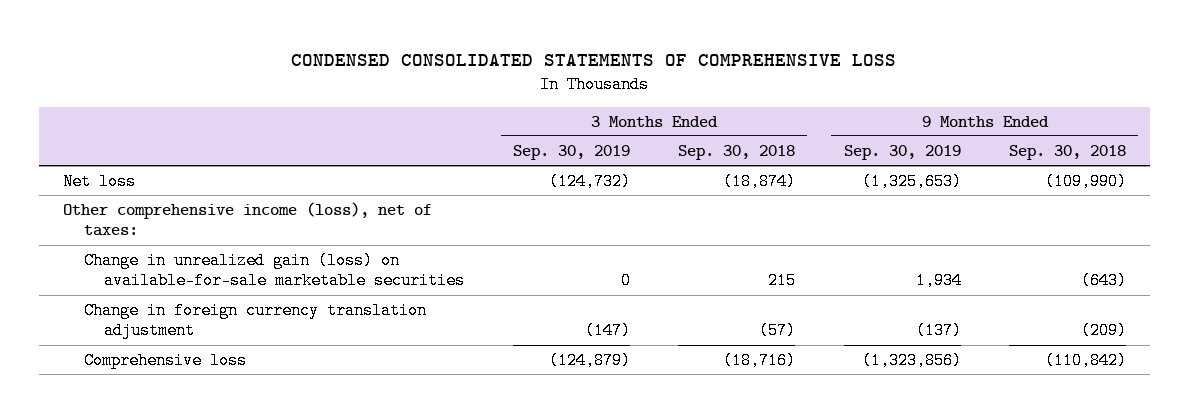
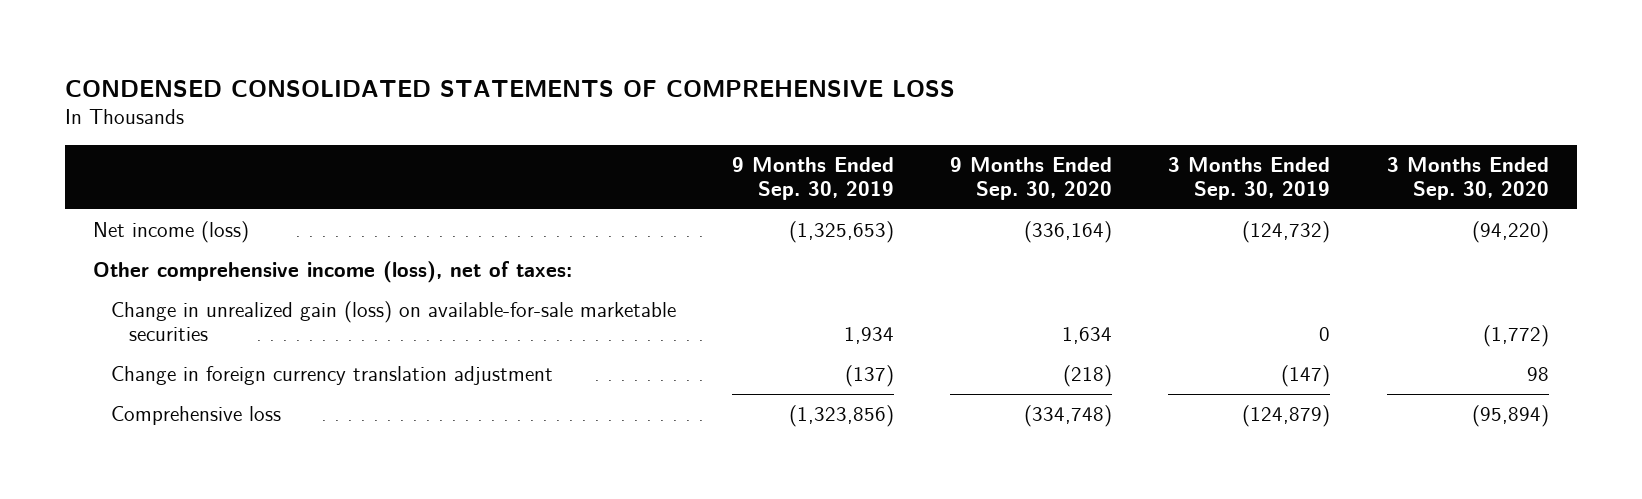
[678,144,796,160] Sep. 30, 2018 -> none
[1008,144,1126,160] Sep. 30, 2018 -> none
none -> [950,156,1113,200] 9 Months Ended Sep. 30, 2020
none -> [1386,156,1549,200] 3 Months Ended Sep. 30, 2020
[62,172,136,190] Net loss -> [93,221,250,244] Net income (loss)

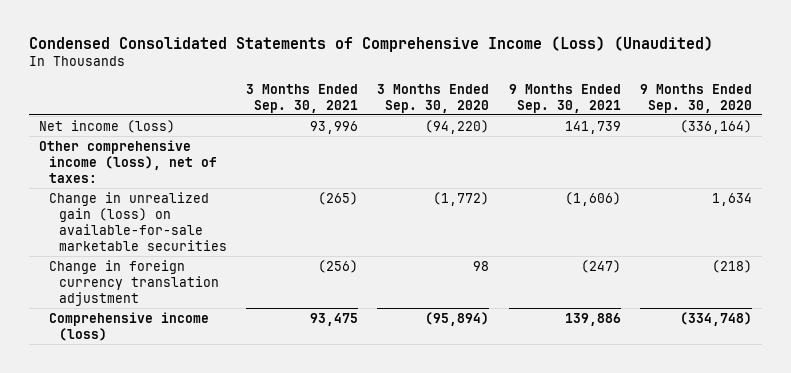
[64,79,955,97] CONDENSED CONSOLIDATED STATEMENTS OF COMPREHENSIVE LOSS -> [29,35,714,52] Condensed Consolidated Statements of Comprehensive Income (Loss) (Unaudited)
[732,156,895,200] 9 Months Ended Sep. 30, 2019 -> none
[1168,156,1331,200] 3 Months Ended Sep. 30, 2019 -> none
none -> [246,83,359,113] 3 Months Ended Sep. 30, 2021
none -> [508,83,621,113] 9 Months Ended Sep. 30, 2021
[111,406,282,426] Comprehensive loss -> [48,311,209,341] Comprehensive income (loss)

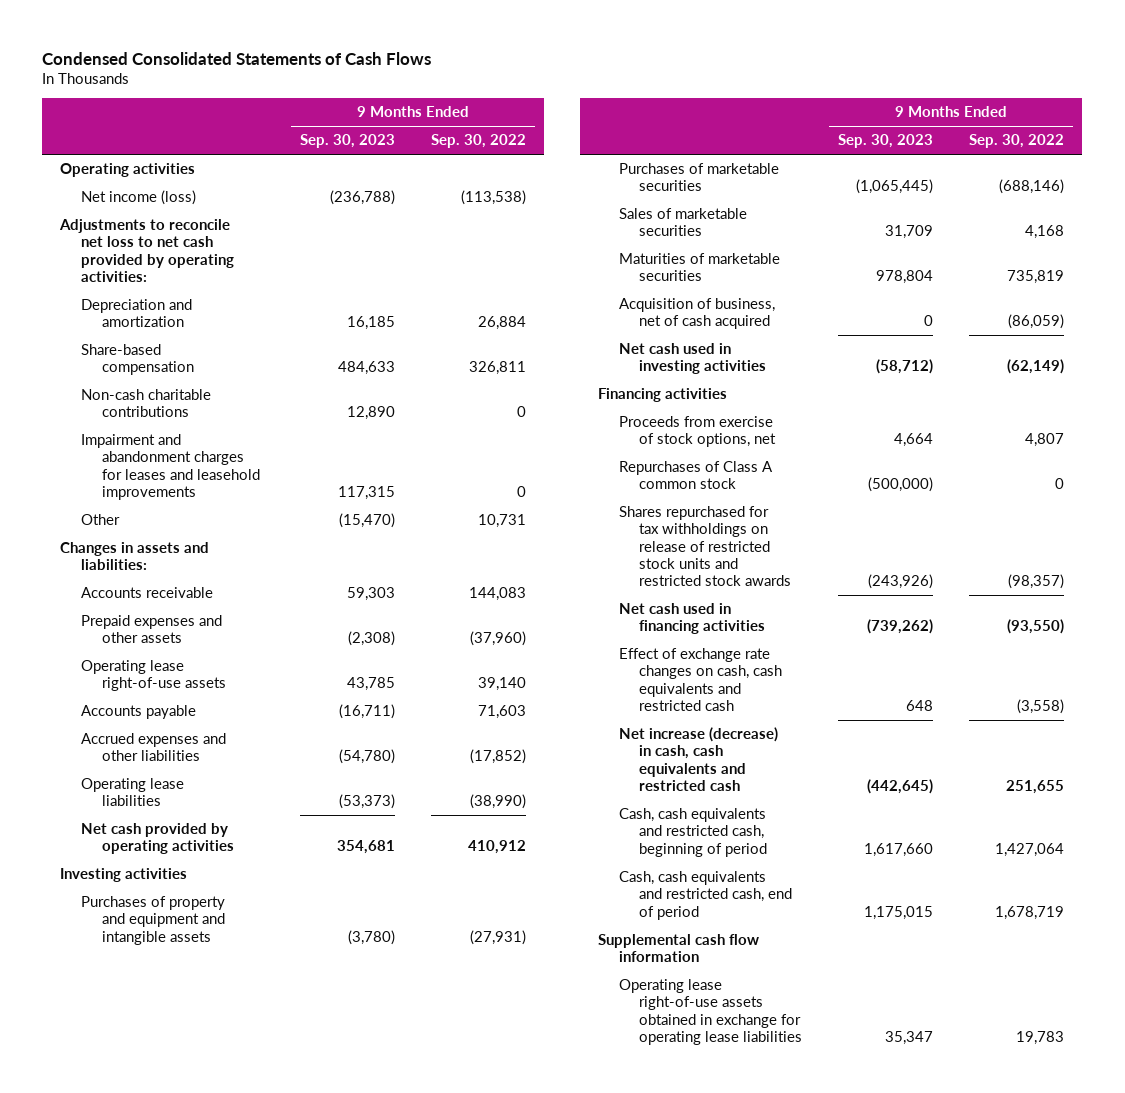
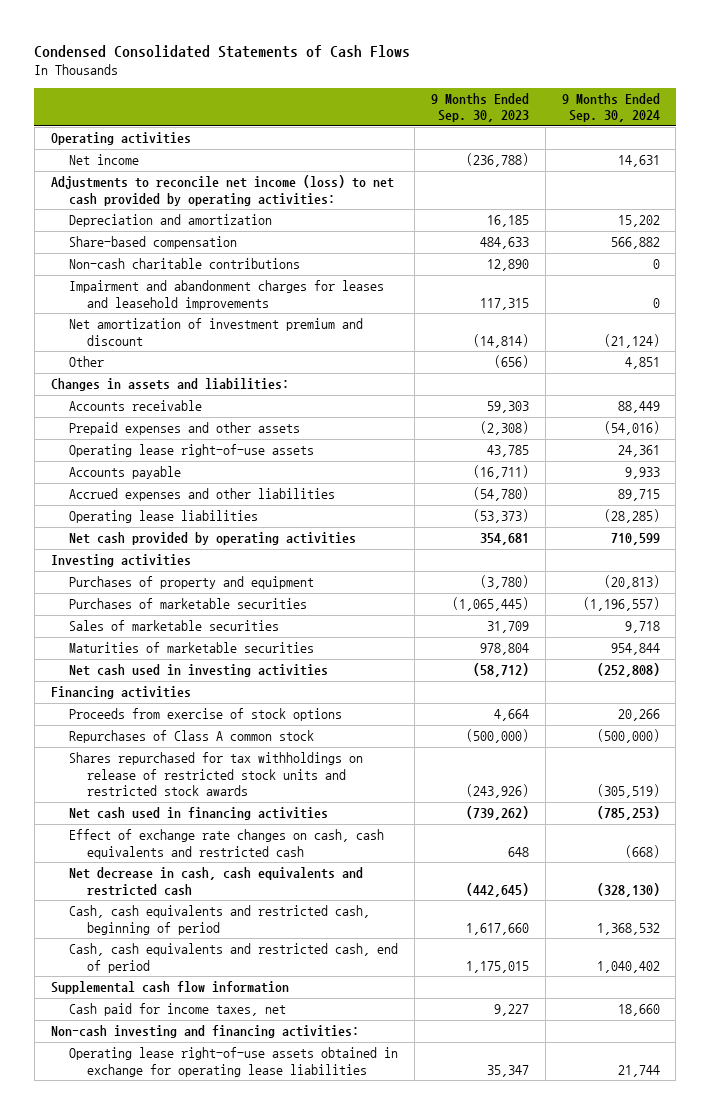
[431,134,527,149] Sep. 30, 2022 -> none
none -> [561,92,660,123] 9 Months Ended Sep. 30, 2024
[80,190,196,206] Net income (loss) -> [68,154,139,166] Net income
[59,219,234,283] Adjustments to reconcile net loss to net cash provided by operating activities: -> [50,175,394,206] Adjustments to reconcile net income (loss) to net cash provided by operating activities:
none -> [68,318,363,346] Net amortization of investment premium and discount
[339,513,396,529] (15,470) -> [493,355,529,369] (656)
[80,896,225,945] Purchases of property and equipment and intangible assets -> [68,576,314,590] Purchases of property and equipment
[618,298,775,330] Acquisition of business, net of cash acquired -> none
[618,416,777,448] Proceeds from exercise of stock options, net -> [68,708,342,722] Proceeds from exercise of stock options
[618,727,778,792] Net increase (decrease) in cash, cash equivalents and restricted cash -> [68,867,363,896] Net decrease in cash, cash equivalents and restricted cash
none -> [68,1003,286,1017] Cash paid for income taxes, net
none -> [50,1025,359,1039] Non-cash investing and financing activities:

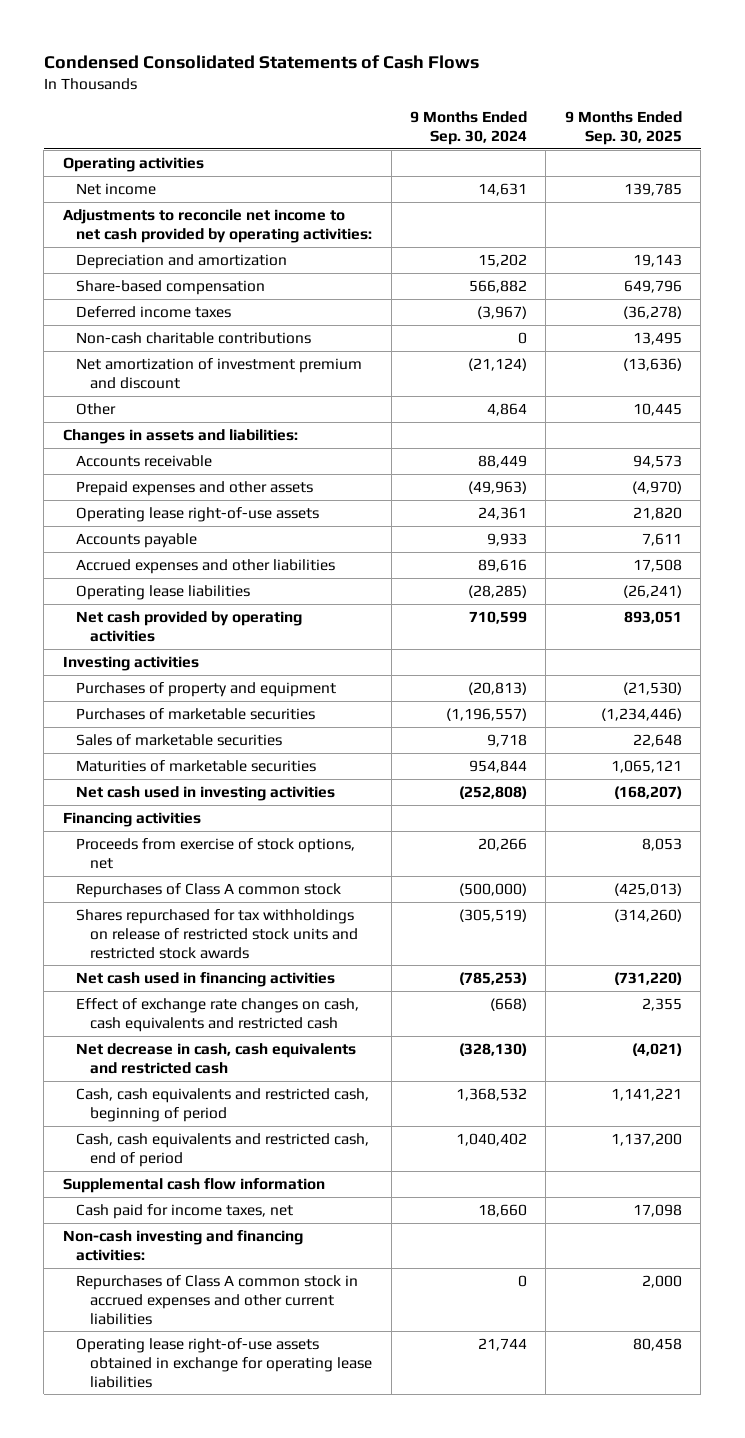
[430,92,529,123] 9 Months Ended Sep. 30, 2023 -> none
none -> [564,110,682,145] 9 Months Ended Sep. 30, 2025
[50,175,394,206] Adjustments to reconcile net income (loss) to net cash provided by operating activities: -> [62,208,373,243] Adjustments to reconcile net income to net cash provided by operating activities:
none -> [76,305,232,318] Deferred income taxes
[68,280,384,310] Impairment and abandonment charges for leases and leasehold improvements -> none
[624,357,660,370] 4,851 -> [486,402,527,416] 4,864
[603,421,660,436] (54,016) -> [467,480,527,494] (49,963)
[617,489,660,502] 89,715 -> [477,558,527,572] 89,616
[68,708,342,722] Proceeds from exercise of stock options -> [76,837,356,869] Proceeds from exercise of stock options, net
none -> [76,1274,359,1325] Repurchases of Class A common stock in accrued expenses and other current liabilities

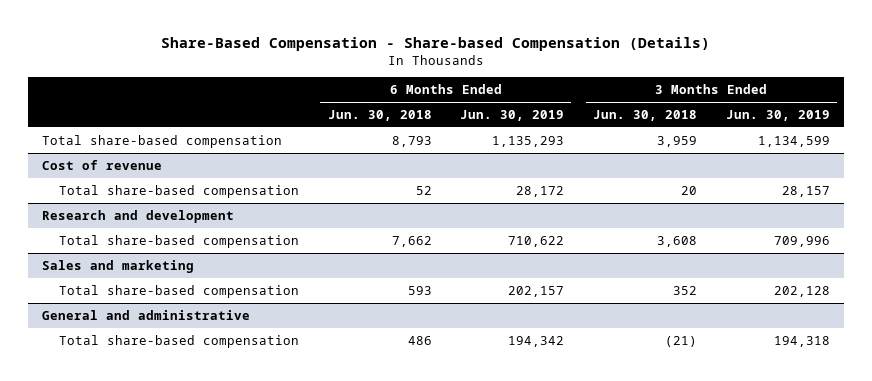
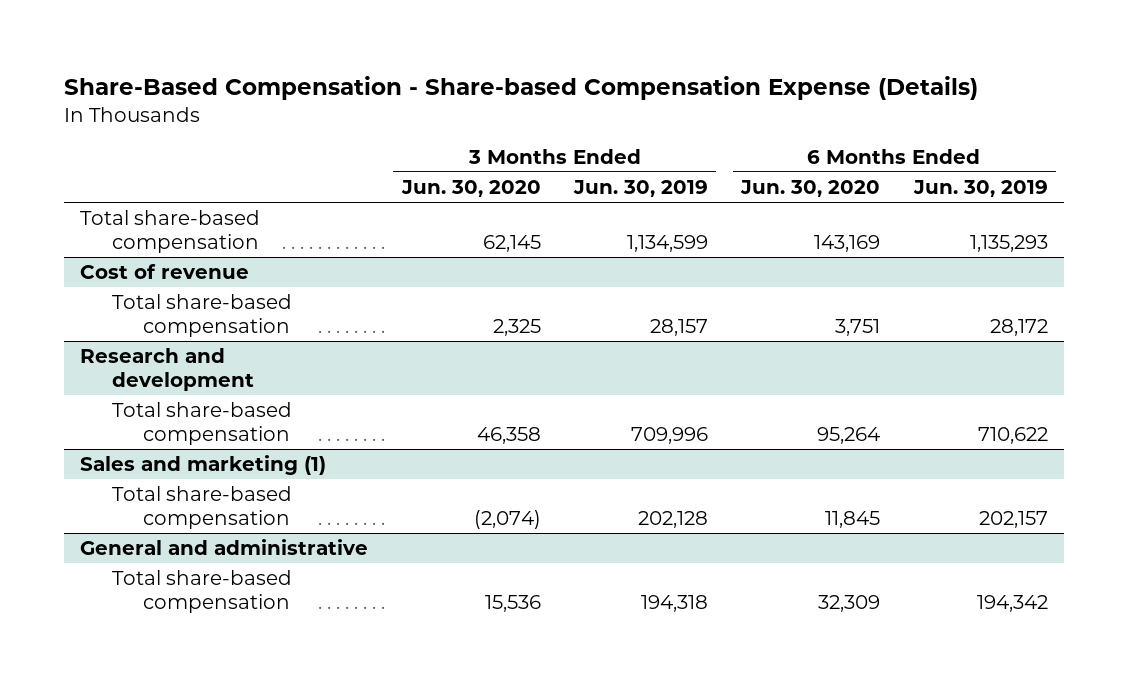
[160,36,710,51] Share-Based Compensation - Share-based Compensation (Details) -> [63,75,978,100] Share-Based Compensation - Share-based Compensation Expense (Details)
[327,109,432,121] Jun. 30, 2018 -> none
[592,109,697,121] Jun. 30, 2018 -> none
none -> [400,180,541,198] Jun. 30, 2020
none -> [740,180,881,198] Jun. 30, 2020
[42,259,195,273] Sales and marketing -> [80,455,327,476] Sales and marketing (1)

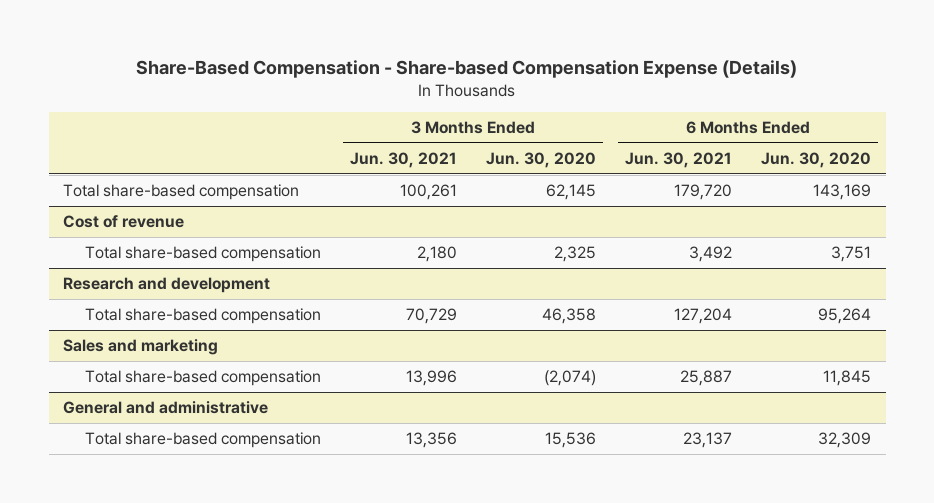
[572,180,708,198] Jun. 30, 2019 -> none
[912,180,1048,198] Jun. 30, 2019 -> none
none -> [349,151,457,168] Jun. 30, 2021
none -> [624,151,732,168] Jun. 30, 2021
[80,455,327,476] Sales and marketing (1) -> [63,339,219,356] Sales and marketing

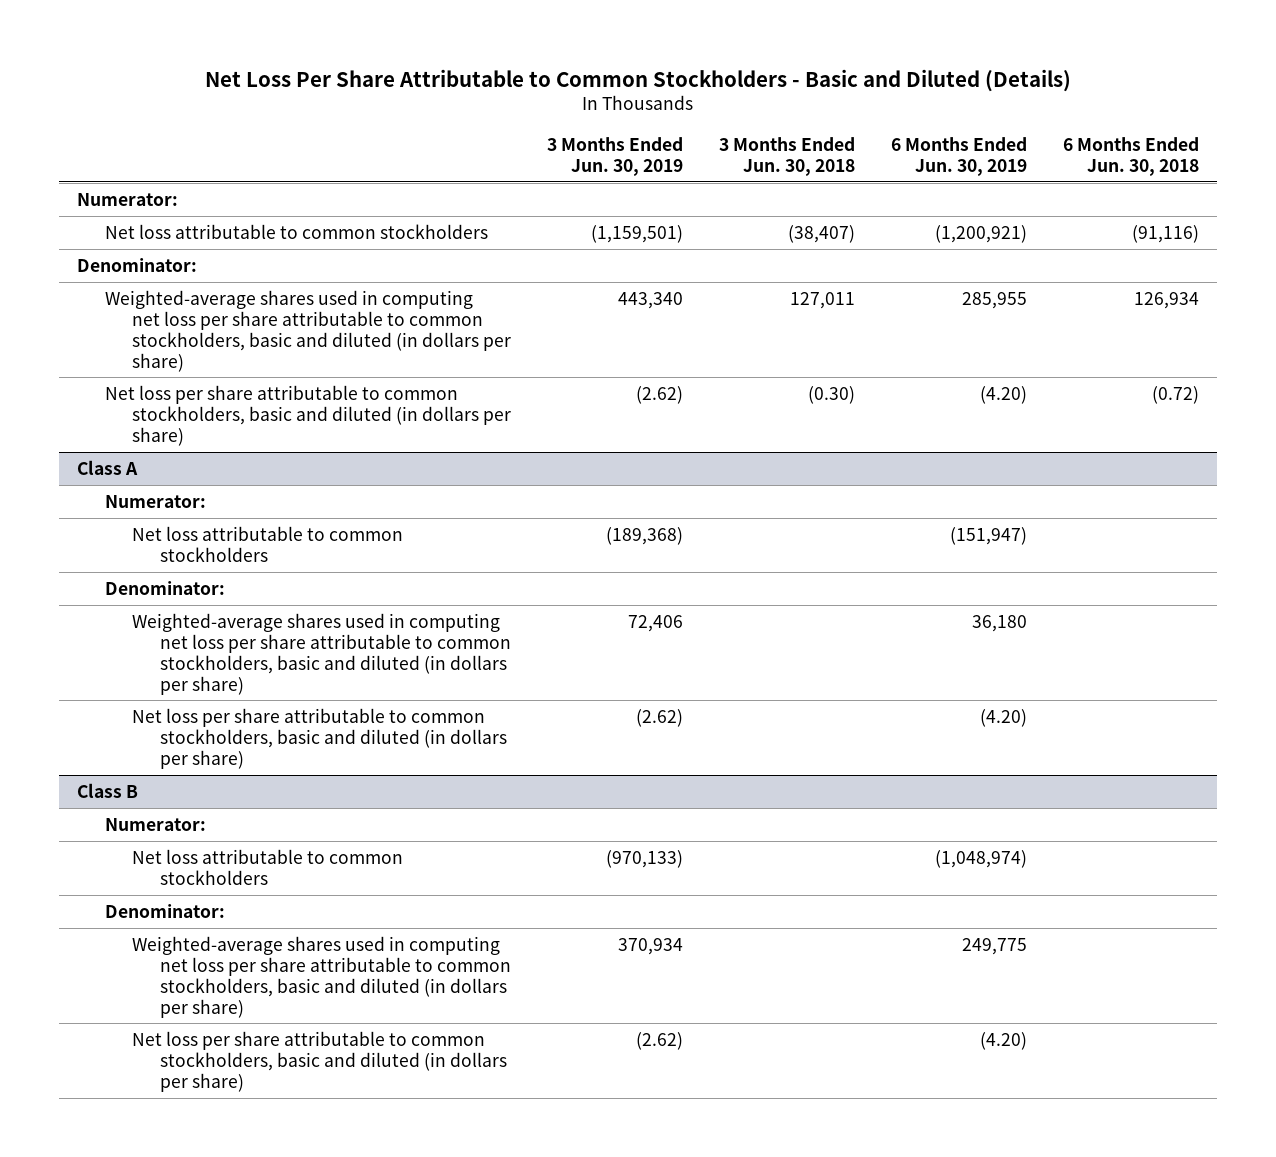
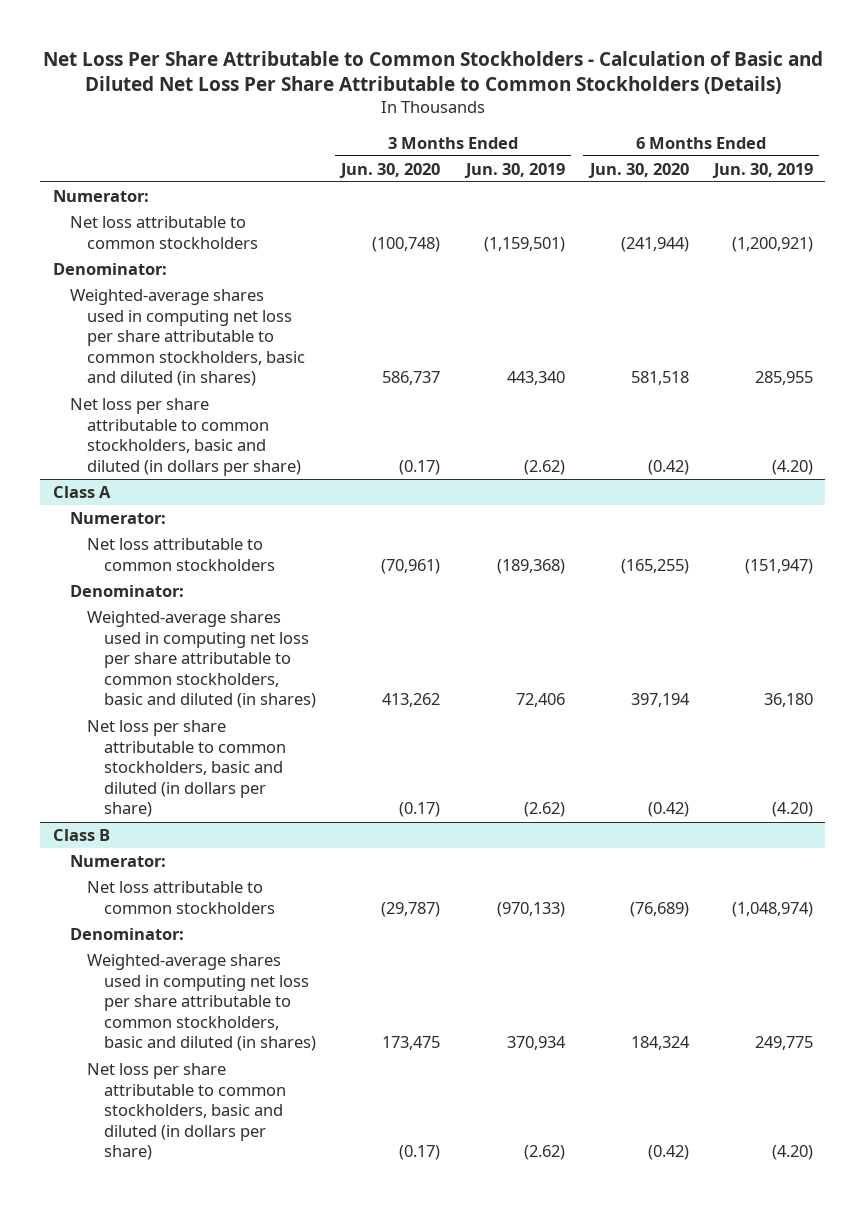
[204,68,1071,92] Net Loss Per Share Attributable to Common Stockholders - Basic and Diluted (Details) -> [42,50,823,95] Net Loss Per Share Attributable to Common Stockholders - Calculation of Basic and Diluted Net Loss Per Share Attributable to Common Stockholders (Details)
[719,137,856,176] 3 Months Ended Jun. 30, 2018 -> none
[1062,137,1199,176] 6 Months Ended Jun. 30, 2018 -> none
none -> [339,162,441,178] Jun. 30, 2020
none -> [587,162,689,178] Jun. 30, 2020
[104,289,512,372] Weighted-average shares used in computing net loss per share attributable to common stockholders, basic and diluted (in dollars per share) -> [69,288,306,387] Weighted-average shares used in computing net loss per share attributable to common stockholders, basic and diluted (in shares)
[132,612,512,695] Weighted-average shares used in computing net loss per share attributable to common stockholders, basic and diluted (in dollars per share) -> [87,610,317,709] Weighted-average shares used in computing net loss per share attributable to common stockholders, basic and diluted (in shares)
[132,935,512,1018] Weighted-average shares used in computing net loss per share attributable to common stockholders, basic and diluted (in dollars per share) -> [87,953,317,1052] Weighted-average shares used in computing net loss per share attributable to common stockholders, basic and diluted (in shares)

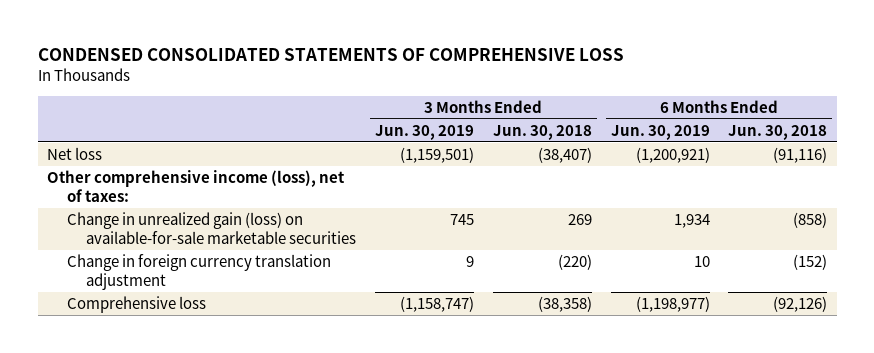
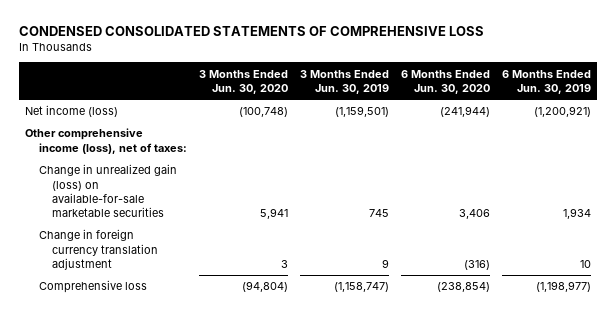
[492,124,592,140] Jun. 30, 2018 -> none
[728,124,828,140] Jun. 30, 2018 -> none
none -> [198,69,288,95] 3 Months Ended Jun. 30, 2020
none -> [400,69,490,95] 6 Months Ended Jun. 30, 2020
[47,146,103,160] Net loss -> [25,105,119,118] Net income (loss)

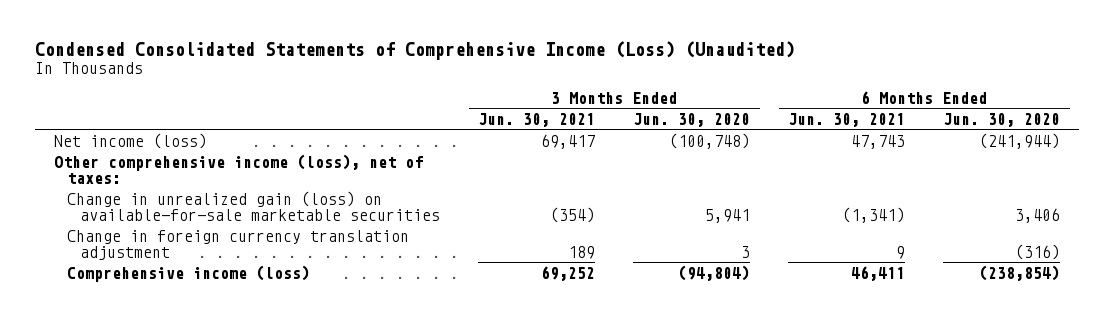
[19,26,485,37] CONDENSED CONSOLIDATED STATEMENTS OF COMPREHENSIVE LOSS -> [35,40,796,60] Condensed Consolidated Statements of Comprehensive Income (Loss) (Unaudited)
[299,69,389,95] 3 Months Ended Jun. 30, 2019 -> none
[501,69,591,95] 6 Months Ended Jun. 30, 2019 -> none
none -> [478,112,596,127] Jun. 30, 2021
none -> [788,112,906,127] Jun. 30, 2021
[38,280,147,294] Comprehensive loss -> [67,264,311,282] Comprehensive income (loss)

